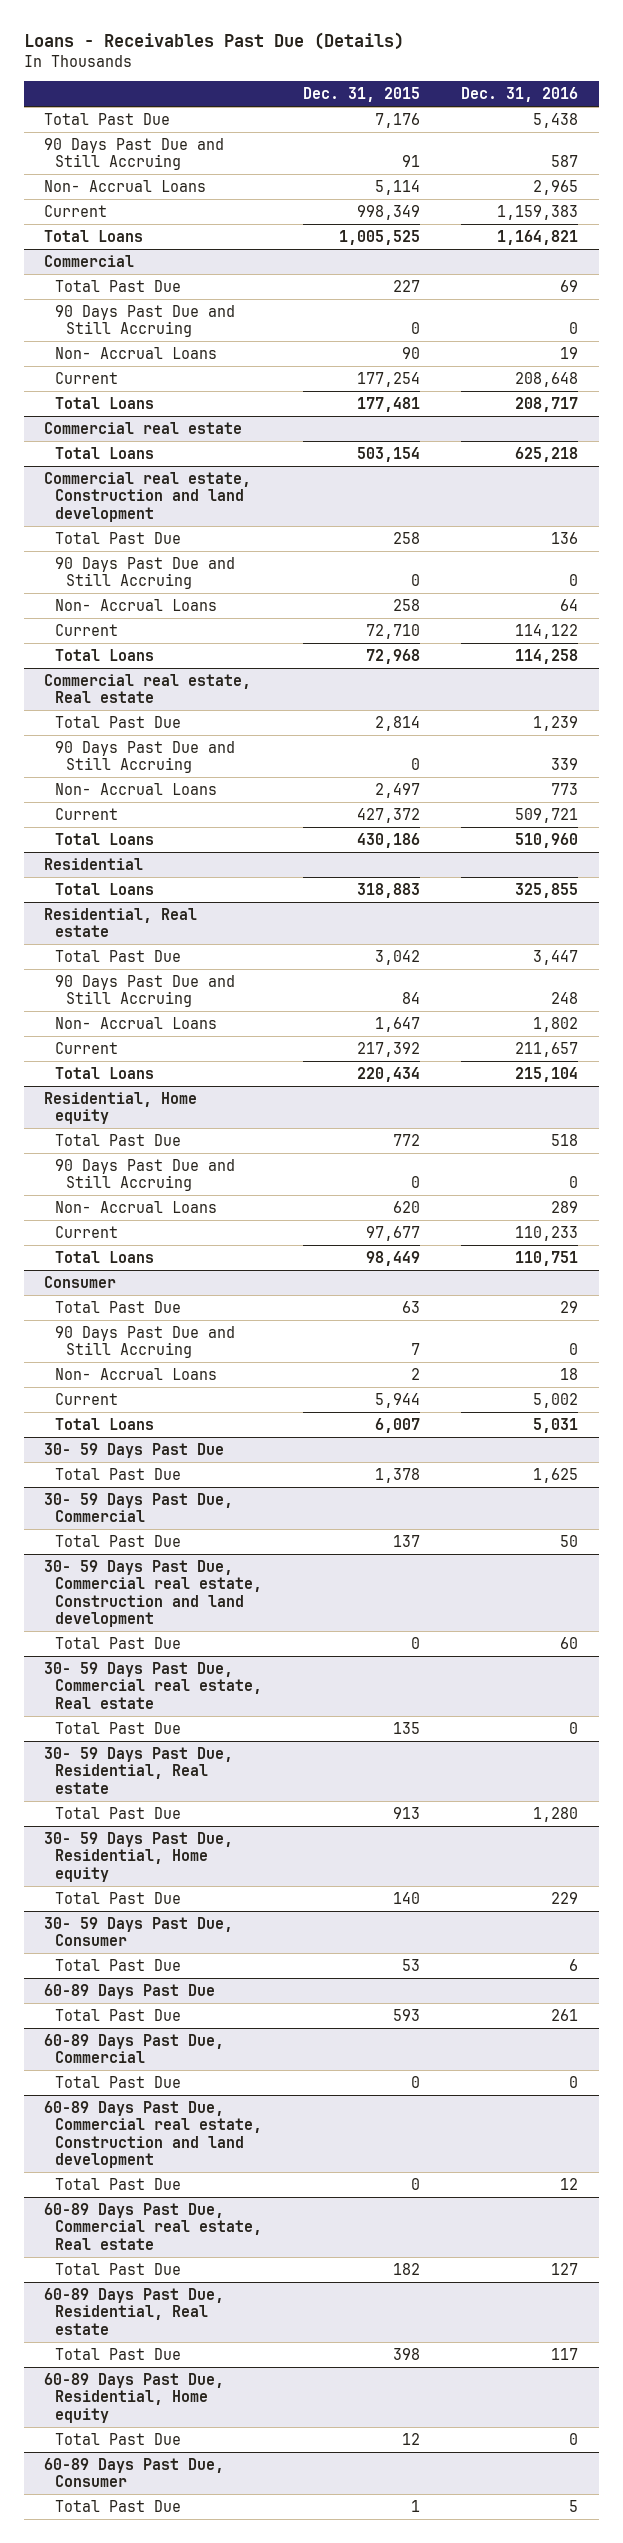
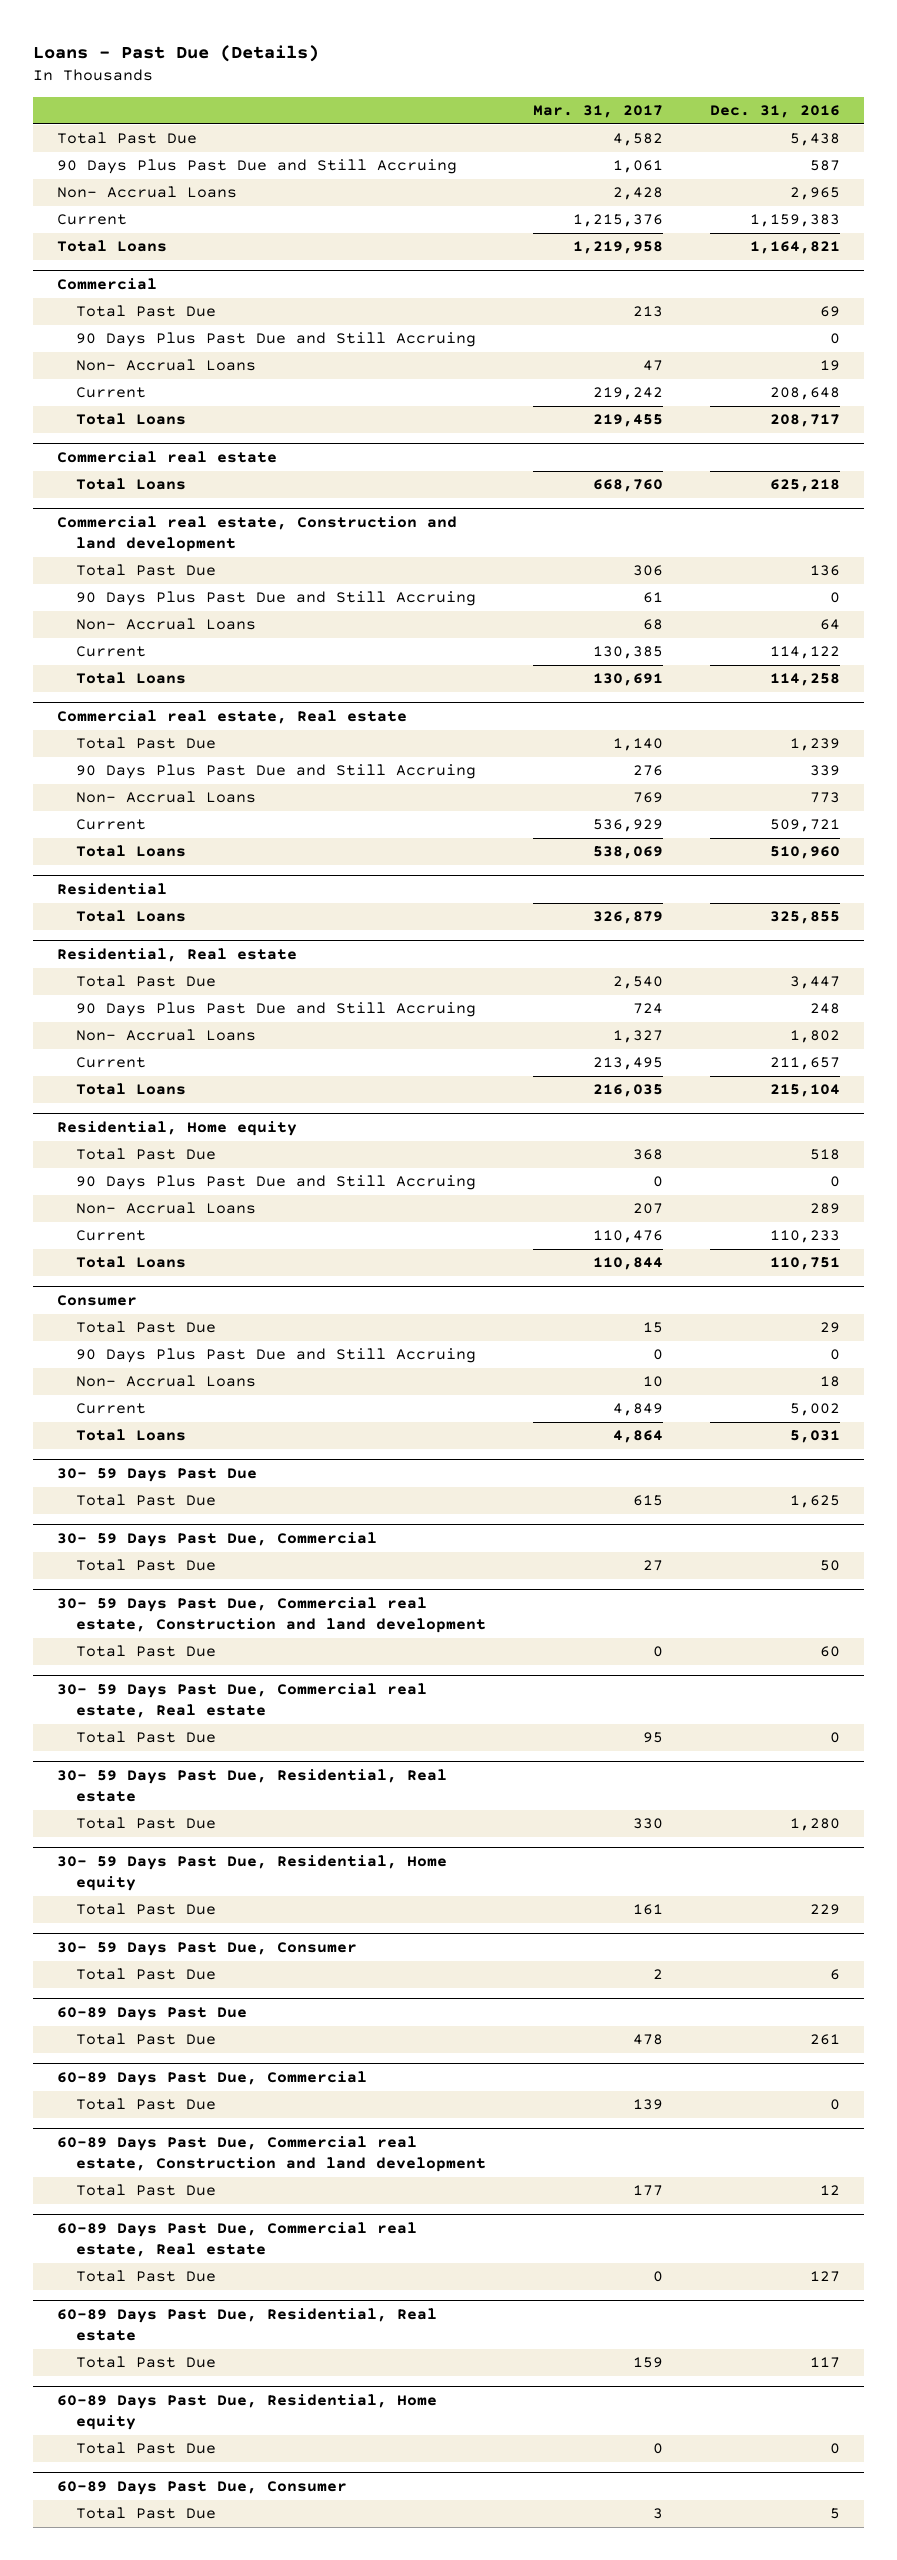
[23,31,404,50] Loans - Receivables Past Due (Details) -> [32,45,319,63] Loans - Past Due (Details)
[303,87,421,103] Dec. 31, 2015 -> none
none -> [532,105,663,119] Mar. 31, 2017
[44,137,225,171] 90 Days Past Due and Still Accruing -> [56,159,457,175] 90 Days Plus Past Due and Still Accruing
[55,304,236,338] 90 Days Past Due and Still Accruing -> [75,332,476,348] 90 Days Plus Past Due and Still Accruing
[55,556,236,590] 90 Days Past Due and Still Accruing -> [75,591,476,607] 90 Days Plus Past Due and Still Accruing
[55,740,236,774] 90 Days Past Due and Still Accruing -> [75,764,476,780] 90 Days Plus Past Due and Still Accruing
[55,974,236,1008] 90 Days Past Due and Still Accruing -> [75,1002,476,1018] 90 Days Plus Past Due and Still Accruing
[55,1158,236,1192] 90 Days Past Due and Still Accruing -> [75,1175,476,1191] 90 Days Plus Past Due and Still Accruing
[55,1325,236,1359] 90 Days Past Due and Still Accruing -> [75,1348,476,1364] 90 Days Plus Past Due and Still Accruing

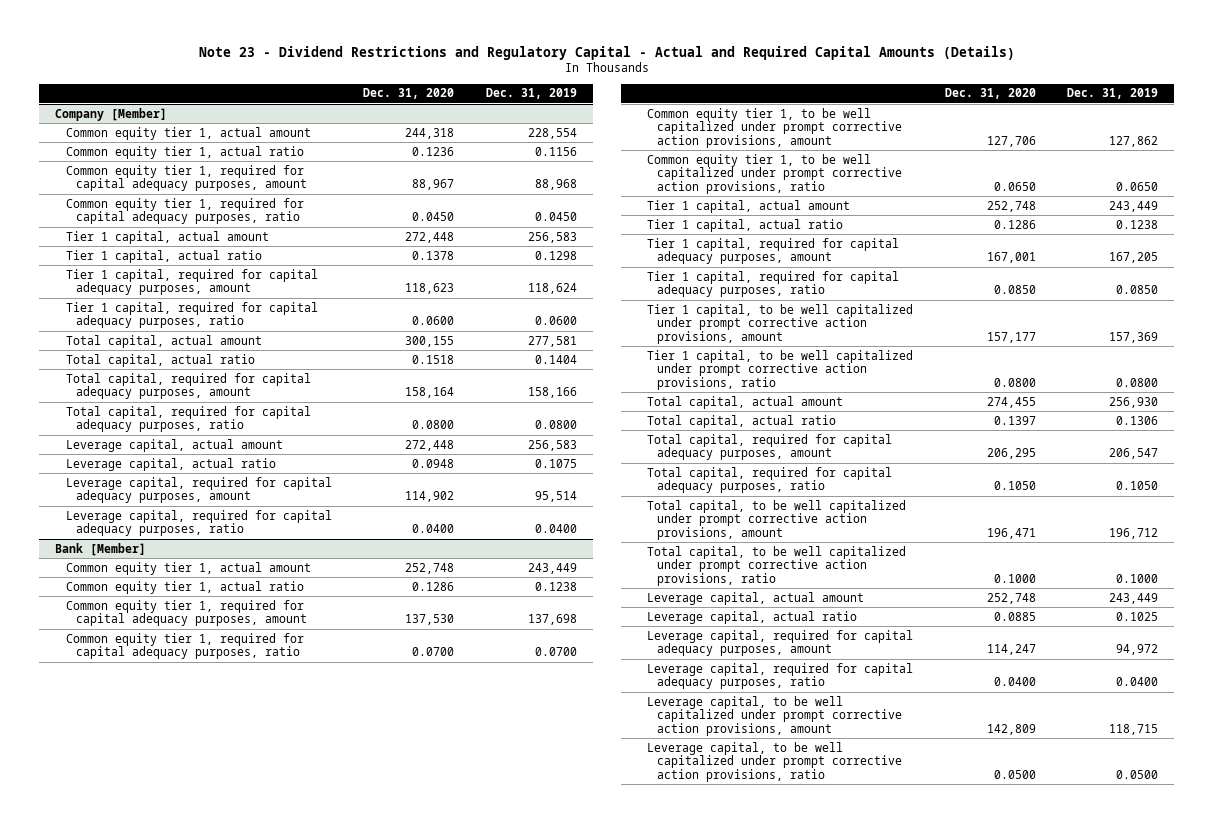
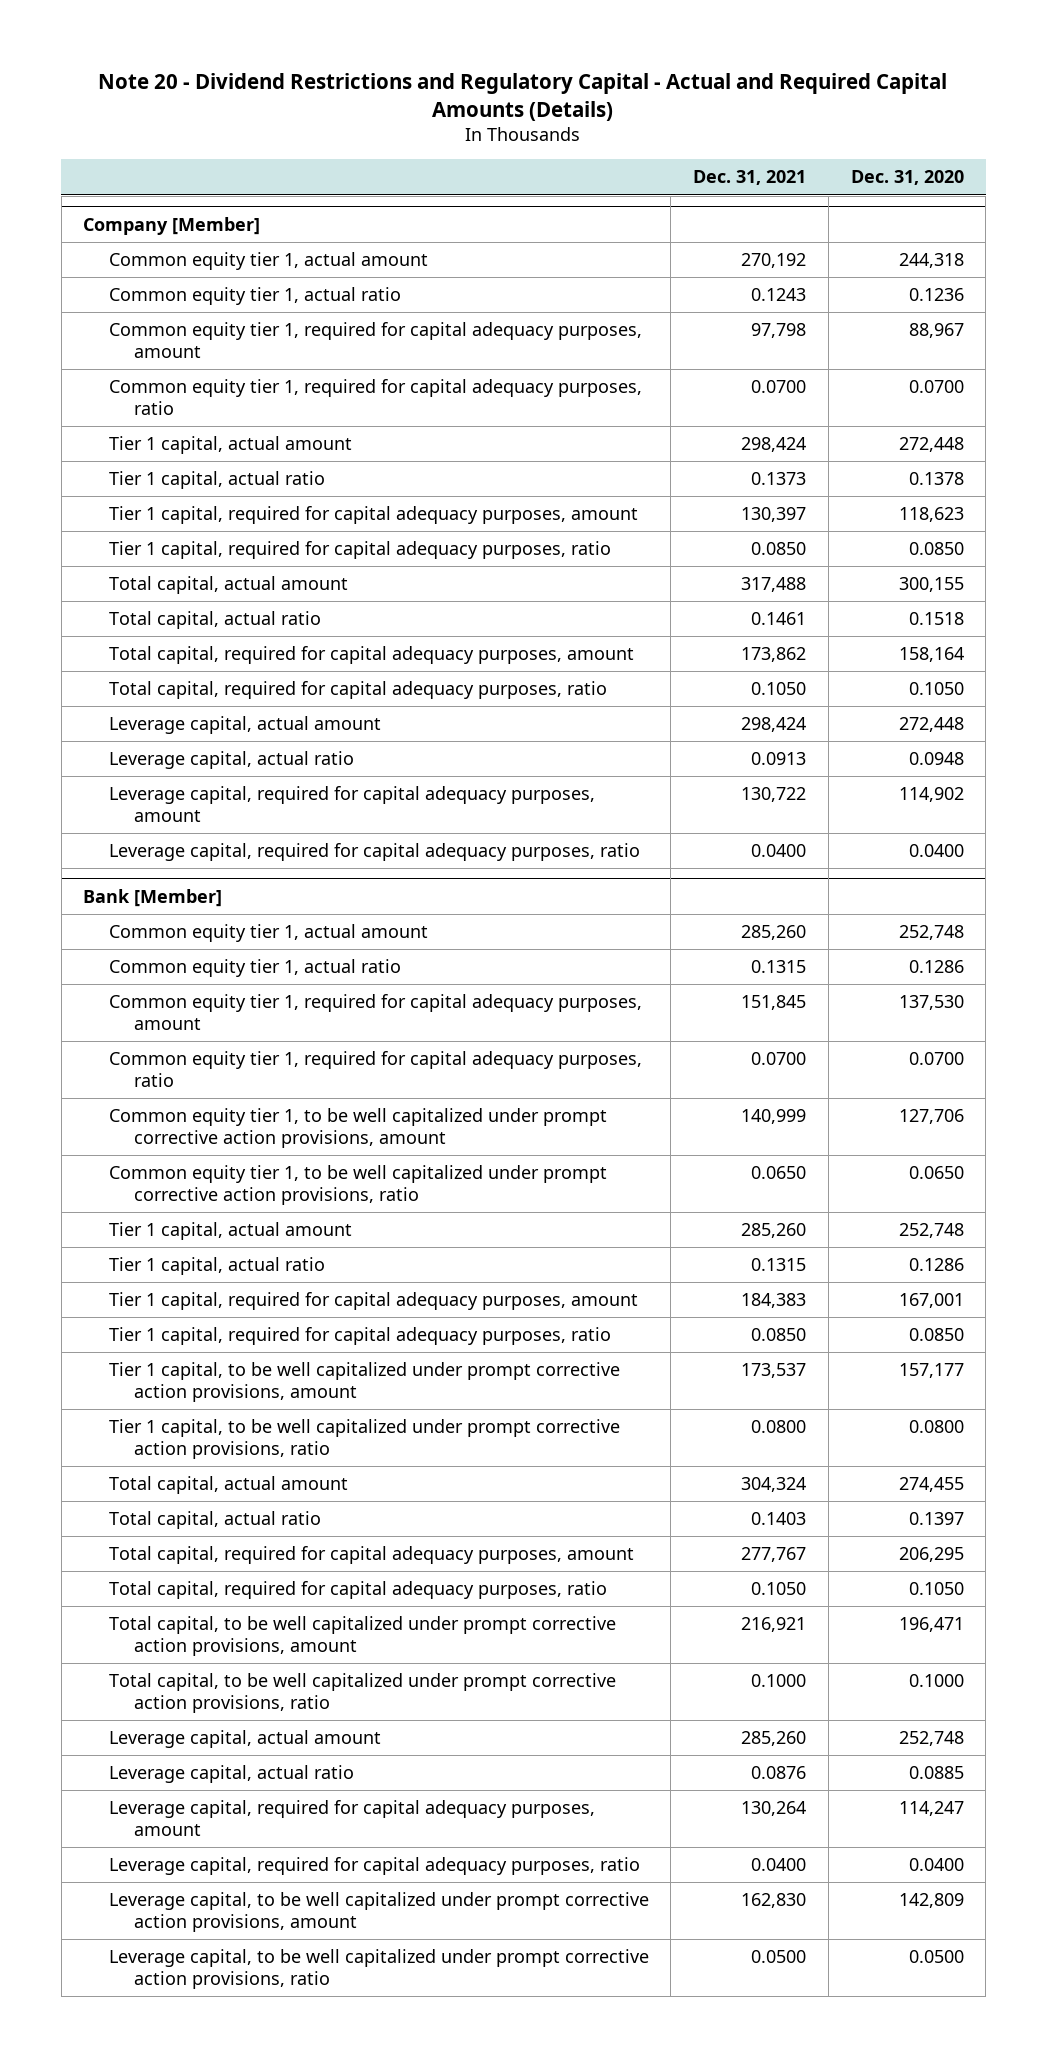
[198,45,1015,60] Note 23 - Dividend Restrictions and Regulatory Capital - Actual and Required Capital Amounts (Details) -> [98,73,948,121] Note 20 - Dividend Restrictions and Regulatory Capital - Actual and Required Capital Amounts (Details)
[485,88,577,100] Dec. 31, 2019 -> none
none -> [693,170,807,186] Dec. 31, 2021
[412,212,455,222] 0.0450 -> [908,380,964,394] 0.0700
[412,316,455,326] 0.0600 -> [908,542,964,556] 0.0850
[412,420,455,430] 0.0800 -> [908,682,964,696] 0.1050

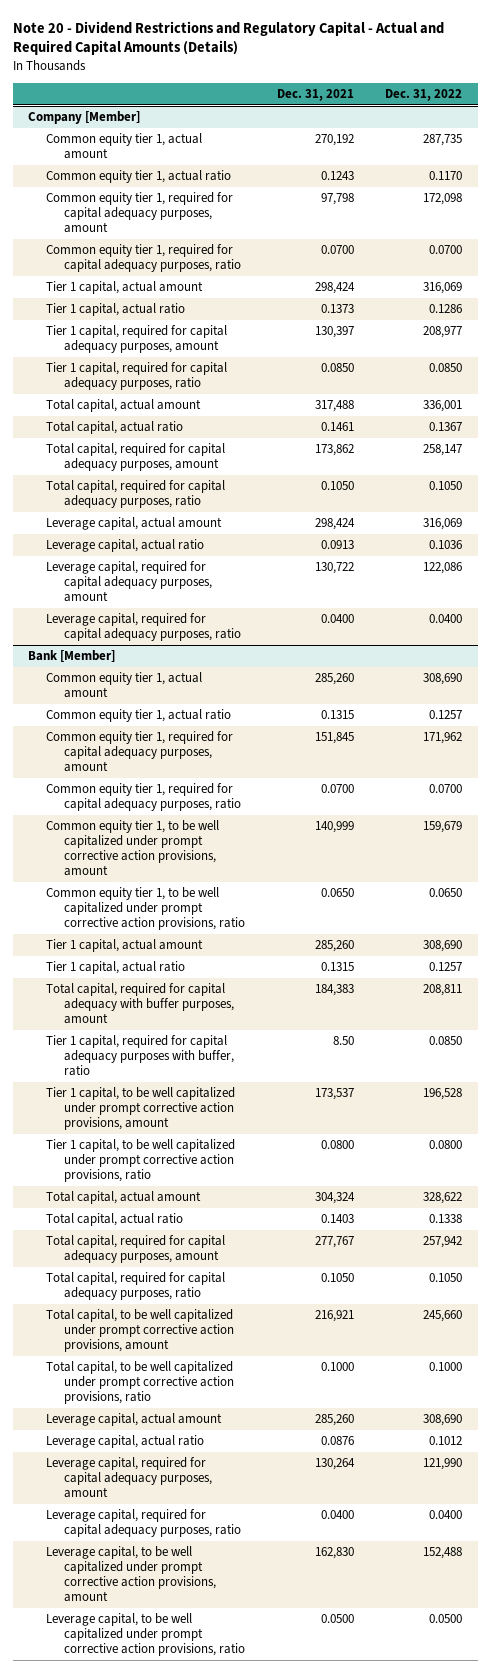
[850,170,964,186] Dec. 31, 2020 -> none
none -> [385,88,463,101] Dec. 31, 2022
[108,1292,638,1311] Tier 1 capital, required for capital adequacy purposes, amount -> [46,983,235,1025] Total capital, required for capital adequacy with buffer purposes, amount
[108,1327,611,1346] Tier 1 capital, required for capital adequacy purposes, ratio -> [46,1035,235,1077] Tier 1 capital, required for capital adequacy purposes with buffer, ratio
[751,1328,807,1342] 0.0850 -> [332,1036,354,1046] 8.50

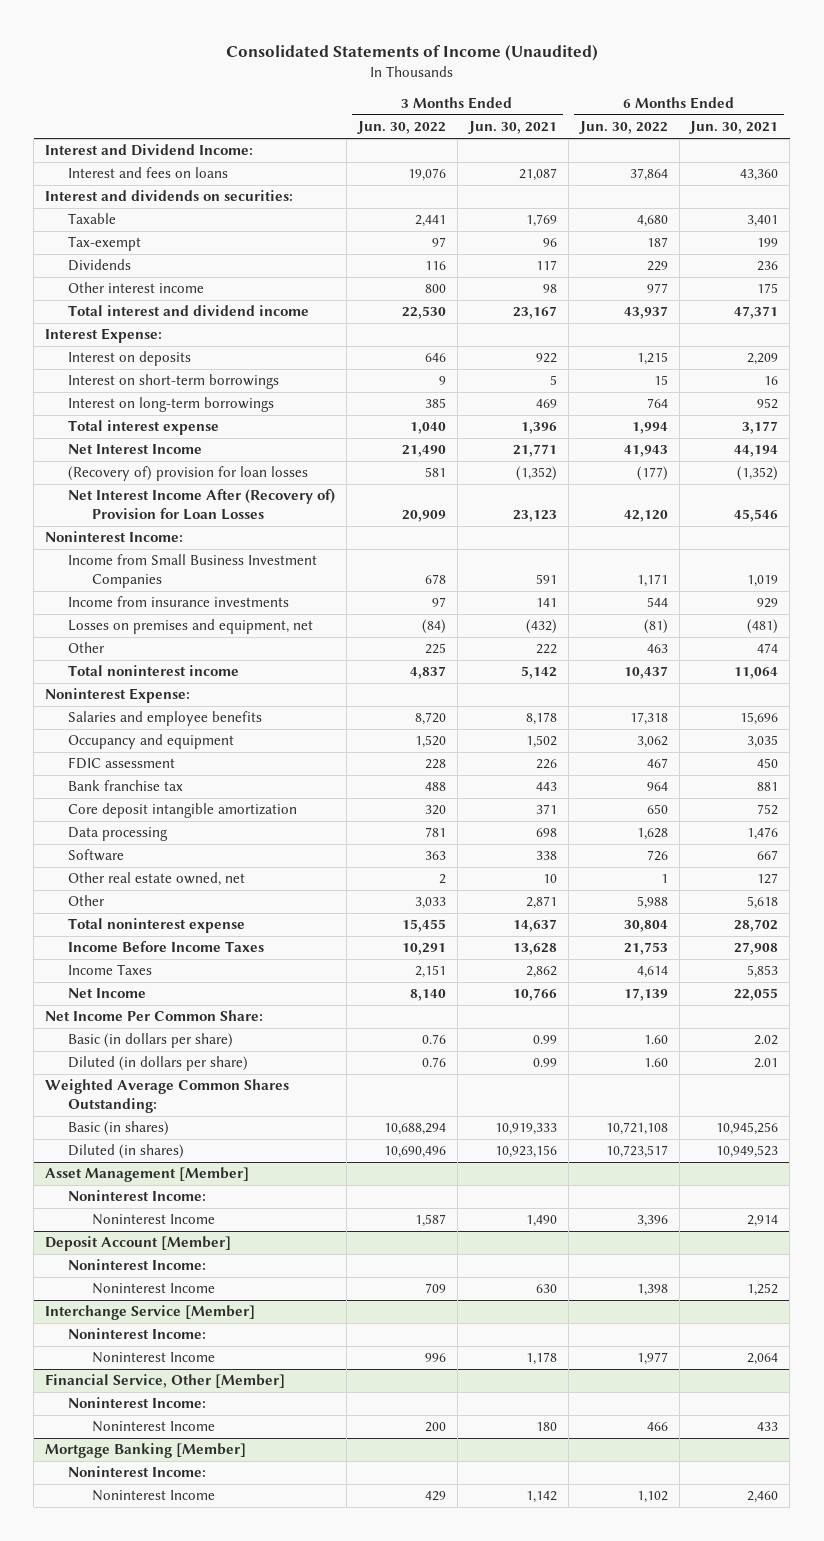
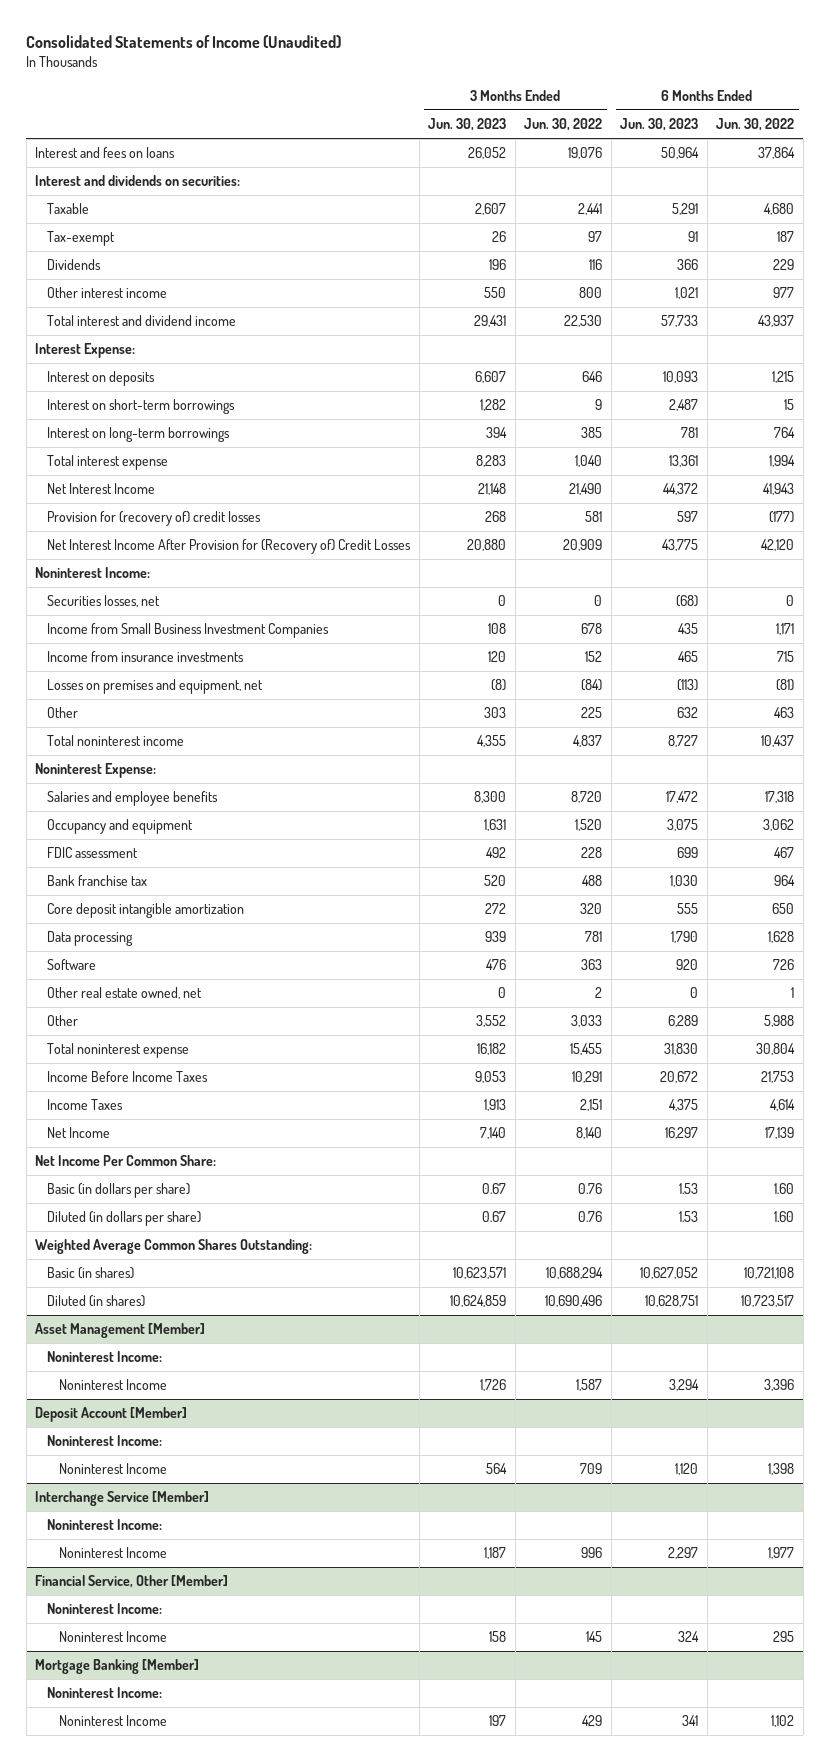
[467,121,557,135] Jun. 30, 2021 -> none
[689,121,779,135] Jun. 30, 2021 -> none
none -> [428,118,507,132] Jun. 30, 2023
none -> [620,118,699,132] Jun. 30, 2023
[45,144,254,157] Interest and Dividend Income: -> none
[68,466,309,482] (Recovery of) provision for loan losses -> [47,511,262,527] Provision for (recovery of) credit losses
[68,489,336,520] Net Interest Income After (Recovery of) Provision for Loan Losses -> [47,539,412,555] Net Interest Income After Provision for (Recovery of) Credit Losses
none -> [47,595,161,608] Securities losses, net
[432,597,447,608] 97 -> [585,651,603,663] 152
[646,597,668,608] 544 -> [777,651,795,663] 715
[425,1422,447,1433] 200 -> [586,1631,603,1643] 145
[646,1422,668,1432] 466 -> [773,1631,795,1643] 295

